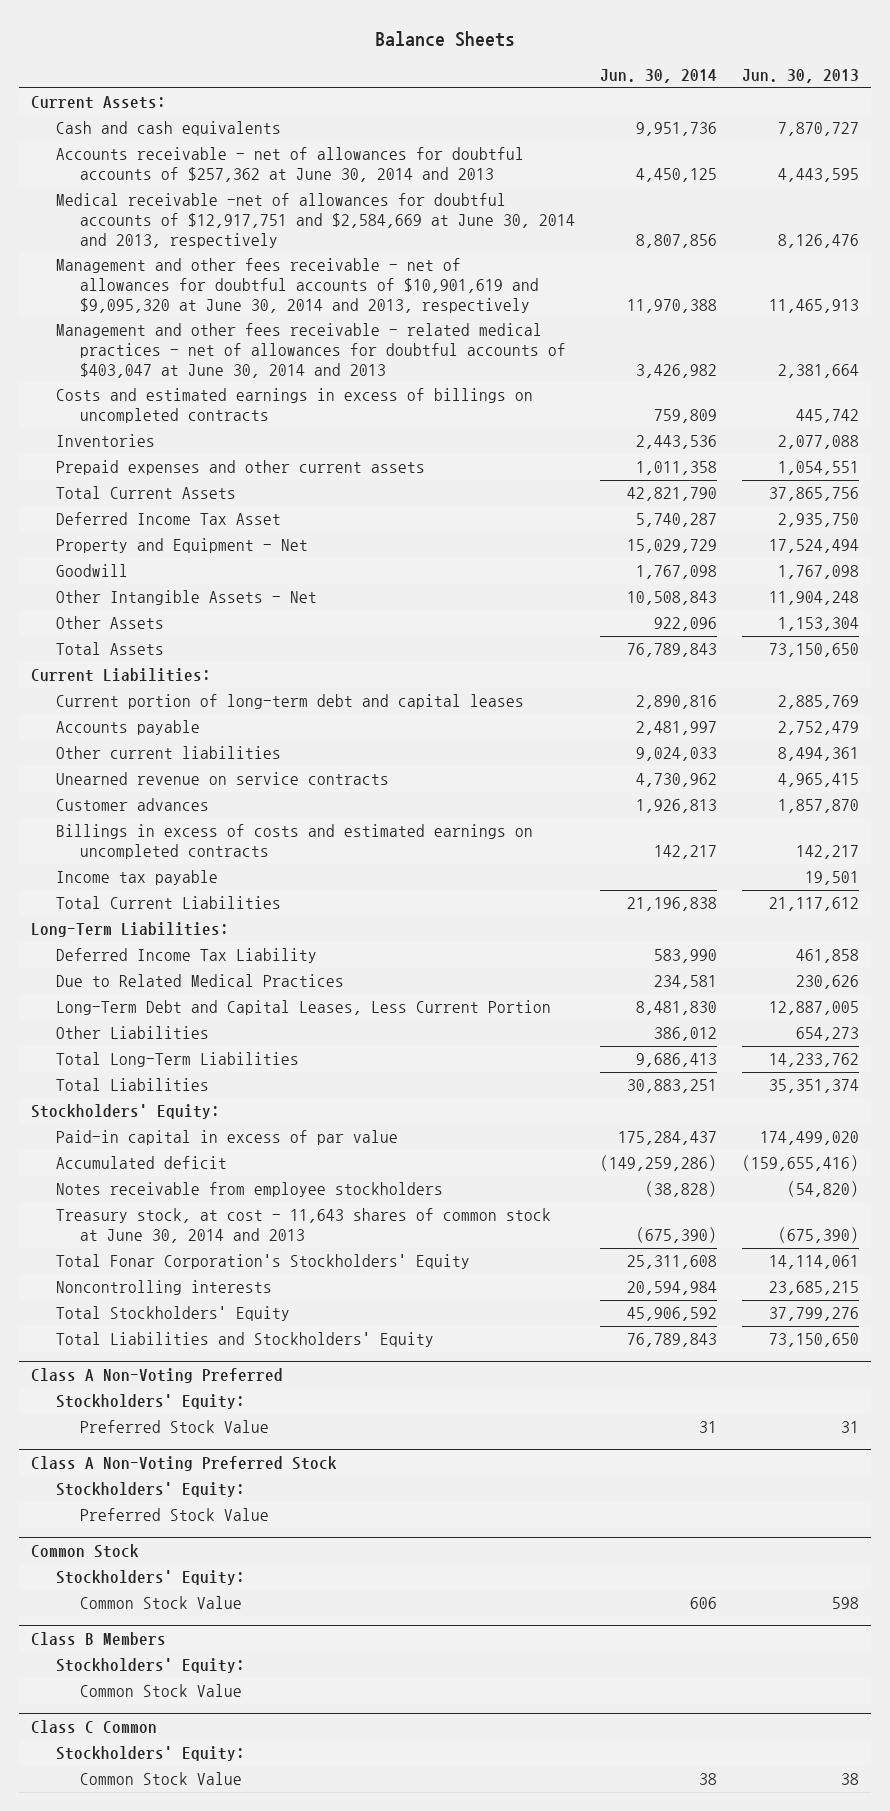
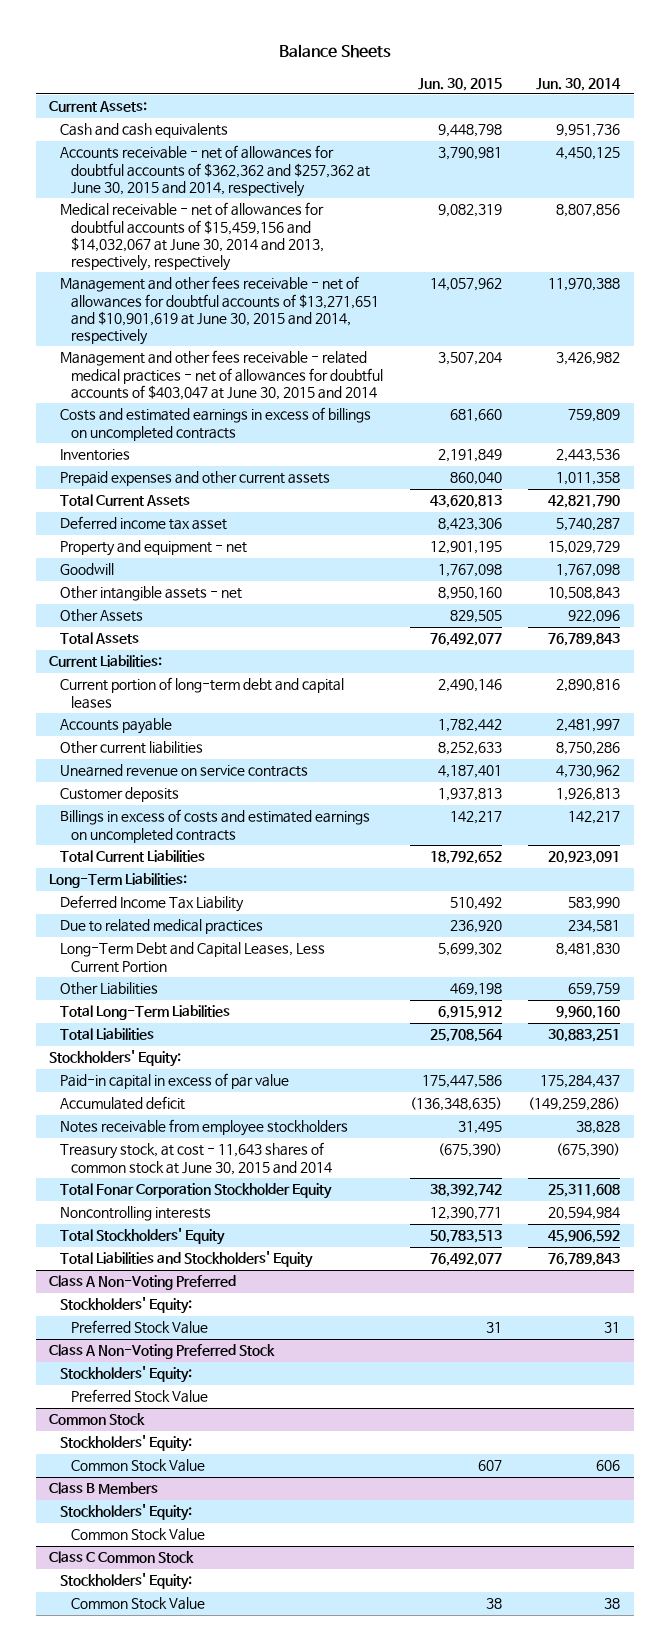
[741,69,859,84] Jun. 30, 2013 -> none
none -> [417,77,502,91] Jun. 30, 2015
[55,147,524,183] Accounts receivable - net of allowances for doubtful accounts of $257,362 at June 30, 2014 and 2013 -> [60,145,371,197] Accounts receivable - net of allowances for doubtful accounts of $362,362 and $257,362 at June 30, 2015 and 2014, respectively
[55,193,575,248] Medical receivable -net of allowances for doubtful accounts of $12,917,751 and $2,584,669 at June 30, 2014 and 2013, respectively -> [60,202,325,271] Medical receivable - net of allowances for doubtful accounts of $15,459,156 and $14,032,067 at June 30, 2014 and 2013, respectively, respectively
[55,258,539,313] Management and other fees receivable - net of allowances for doubtful accounts of $10,901,619 and $9,095,320 at June 30, 2014 and 2013, respectively -> [60,276,380,345] Management and other fees receivable - net of allowances for doubtful accounts of $13,271,651 and $10,901,619 at June 30, 2015 and 2014, respectively
[55,323,566,378] Management and other fees receivable - related medical practices - net of allowances for doubtful accounts of $403,047 at June 30, 2014 and 2013 -> [60,350,384,400] Management and other fees receivable - related medical practices - net of allowances for doubtful accounts of $403,047 at June 30, 2015 and 2014
[55,512,281,526] Deferred Income Tax Asset -> [60,516,228,531] Deferred income tax asset
[55,538,308,554] Property and Equipment - Net -> [60,540,248,557] Property and equipment - net
[55,590,317,606] Other Intangible Assets - Net -> [60,586,243,602] Other intangible assets - net
[635,747,717,762] 9,024,033 -> [556,742,621,756] 8,750,286
[55,798,209,812] Customer advances -> [60,787,180,803] Customer deposits
[55,870,218,886] Income tax payable -> none
[626,897,717,912] 21,196,838 -> [548,851,621,865] 20,923,091
[55,974,344,988] Due to Related Medical Practices -> [60,919,264,935] Due to related medical practices
[653,1027,717,1042] 386,012 -> [568,983,621,997] 659,759
[635,1053,717,1068] 9,686,413 -> [556,1006,621,1020] 9,960,160
[644,1181,717,1198] (38,828) -> [576,1121,621,1135] 38,828
[55,1208,551,1244] Treasury stock, at cost - 11,643 shares of common stock at June 30, 2014 and 2013 -> [60,1142,333,1175] Treasury stock, at cost - 11,643 shares of common stock at June 30, 2015 and 2014
[55,1254,470,1270] Total Fonar Corporation's Stockholders' Equity -> [60,1183,333,1200] Total Fonar Corporation Stockholder Equity
[31,1720,158,1734] Class C Common -> [48,1551,194,1564] Class C Common Stock

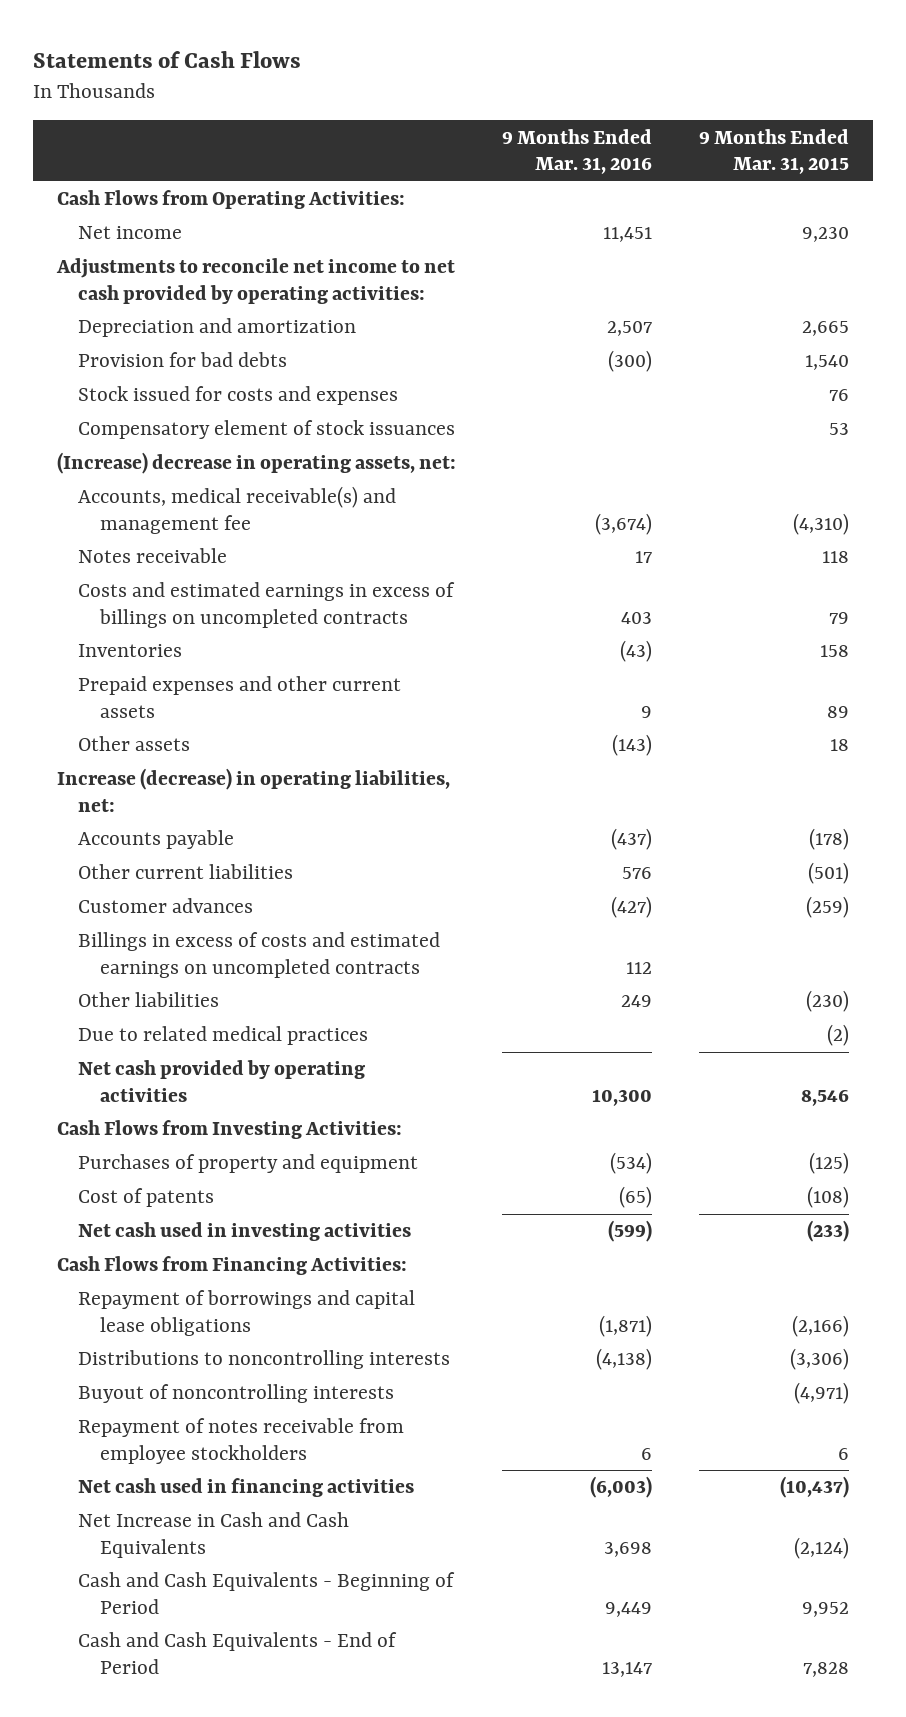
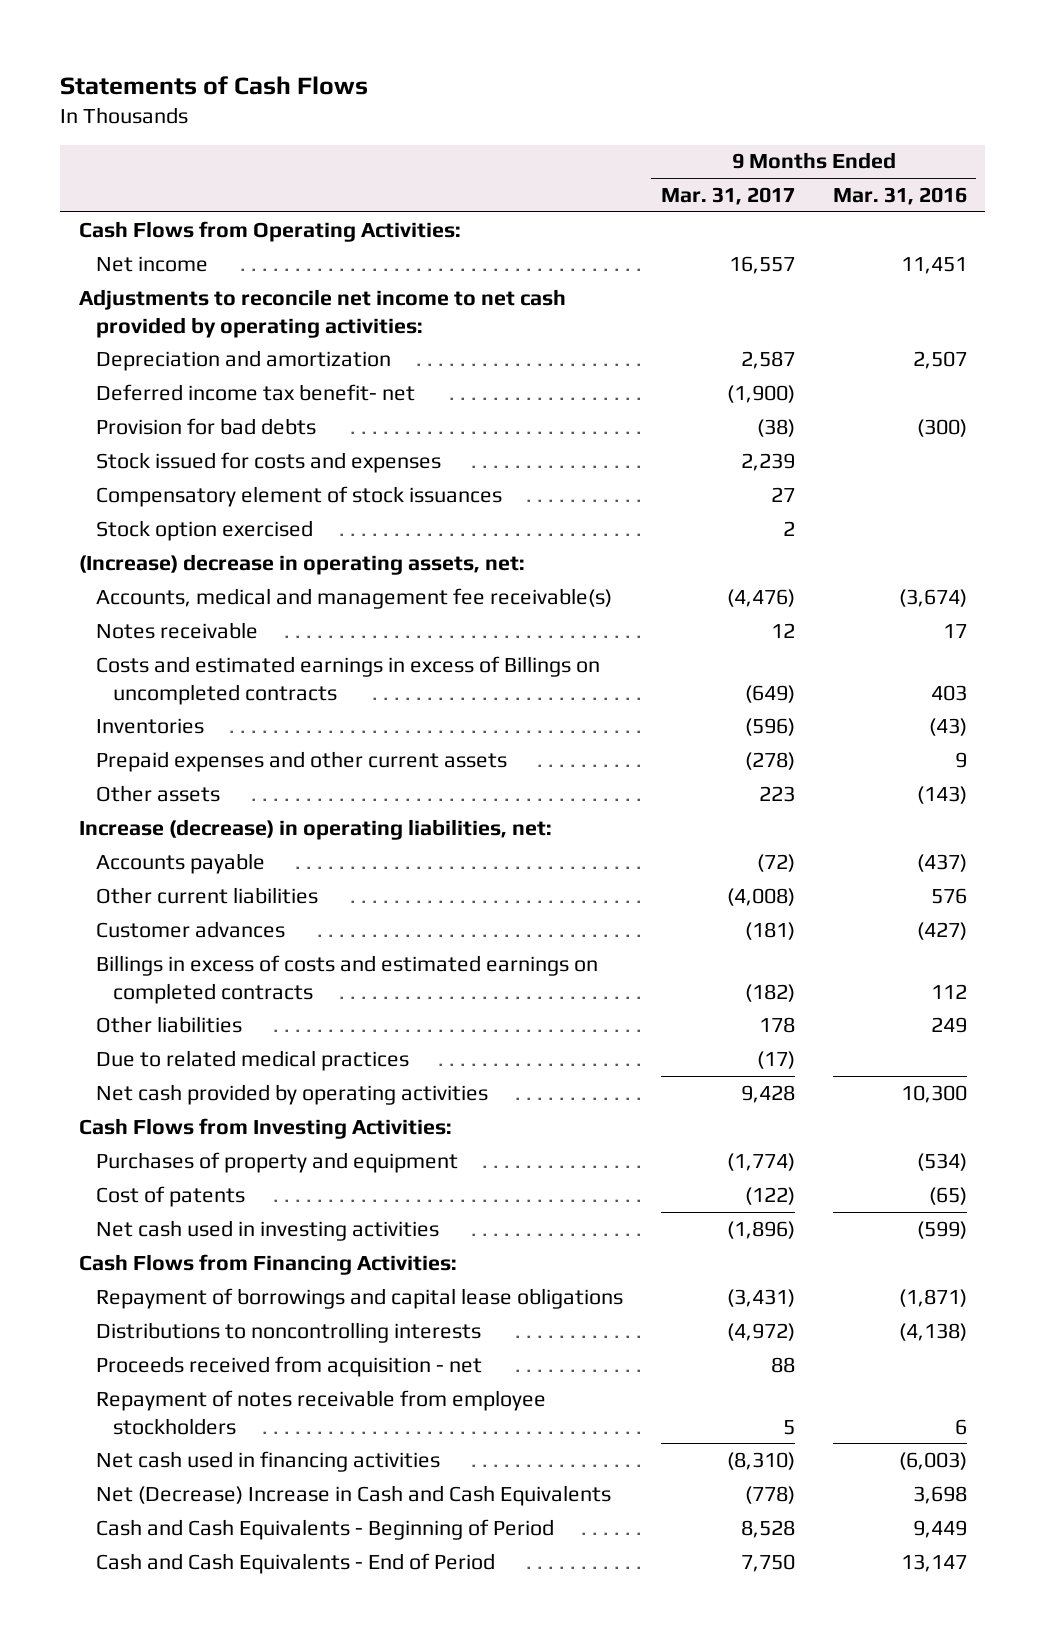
[699,128,850,174] 9 Months Ended Mar. 31, 2015 -> none
none -> [660,186,795,205] Mar. 31, 2017
none -> [96,383,416,401] Deferred income tax benefit- net
none -> [96,519,314,541] Stock option exercised
[78,486,397,534] Accounts, medical receivable(s) and management fee -> [96,587,613,609] Accounts, medical and management fee receivable(s)
[78,582,456,628] Costs and estimated earnings in excess of billings on uncompleted contracts -> [96,655,601,705] Costs and estimated earnings in excess of Billings on uncompleted contracts
[78,932,441,978] Billings in excess of costs and estimated earnings on uncompleted contracts -> [96,954,599,1004] Billings in excess of costs and estimated earnings on completed contracts
[78,1384,395,1404] Buyout of noncontrolling interests -> none
none -> [96,1355,483,1377] Proceeds received from acquisition - net
[78,1512,350,1558] Net Increase in Cash and Cash Equivalents -> [96,1484,612,1506] Net (Decrease) Increase in Cash and Cash Equivalents

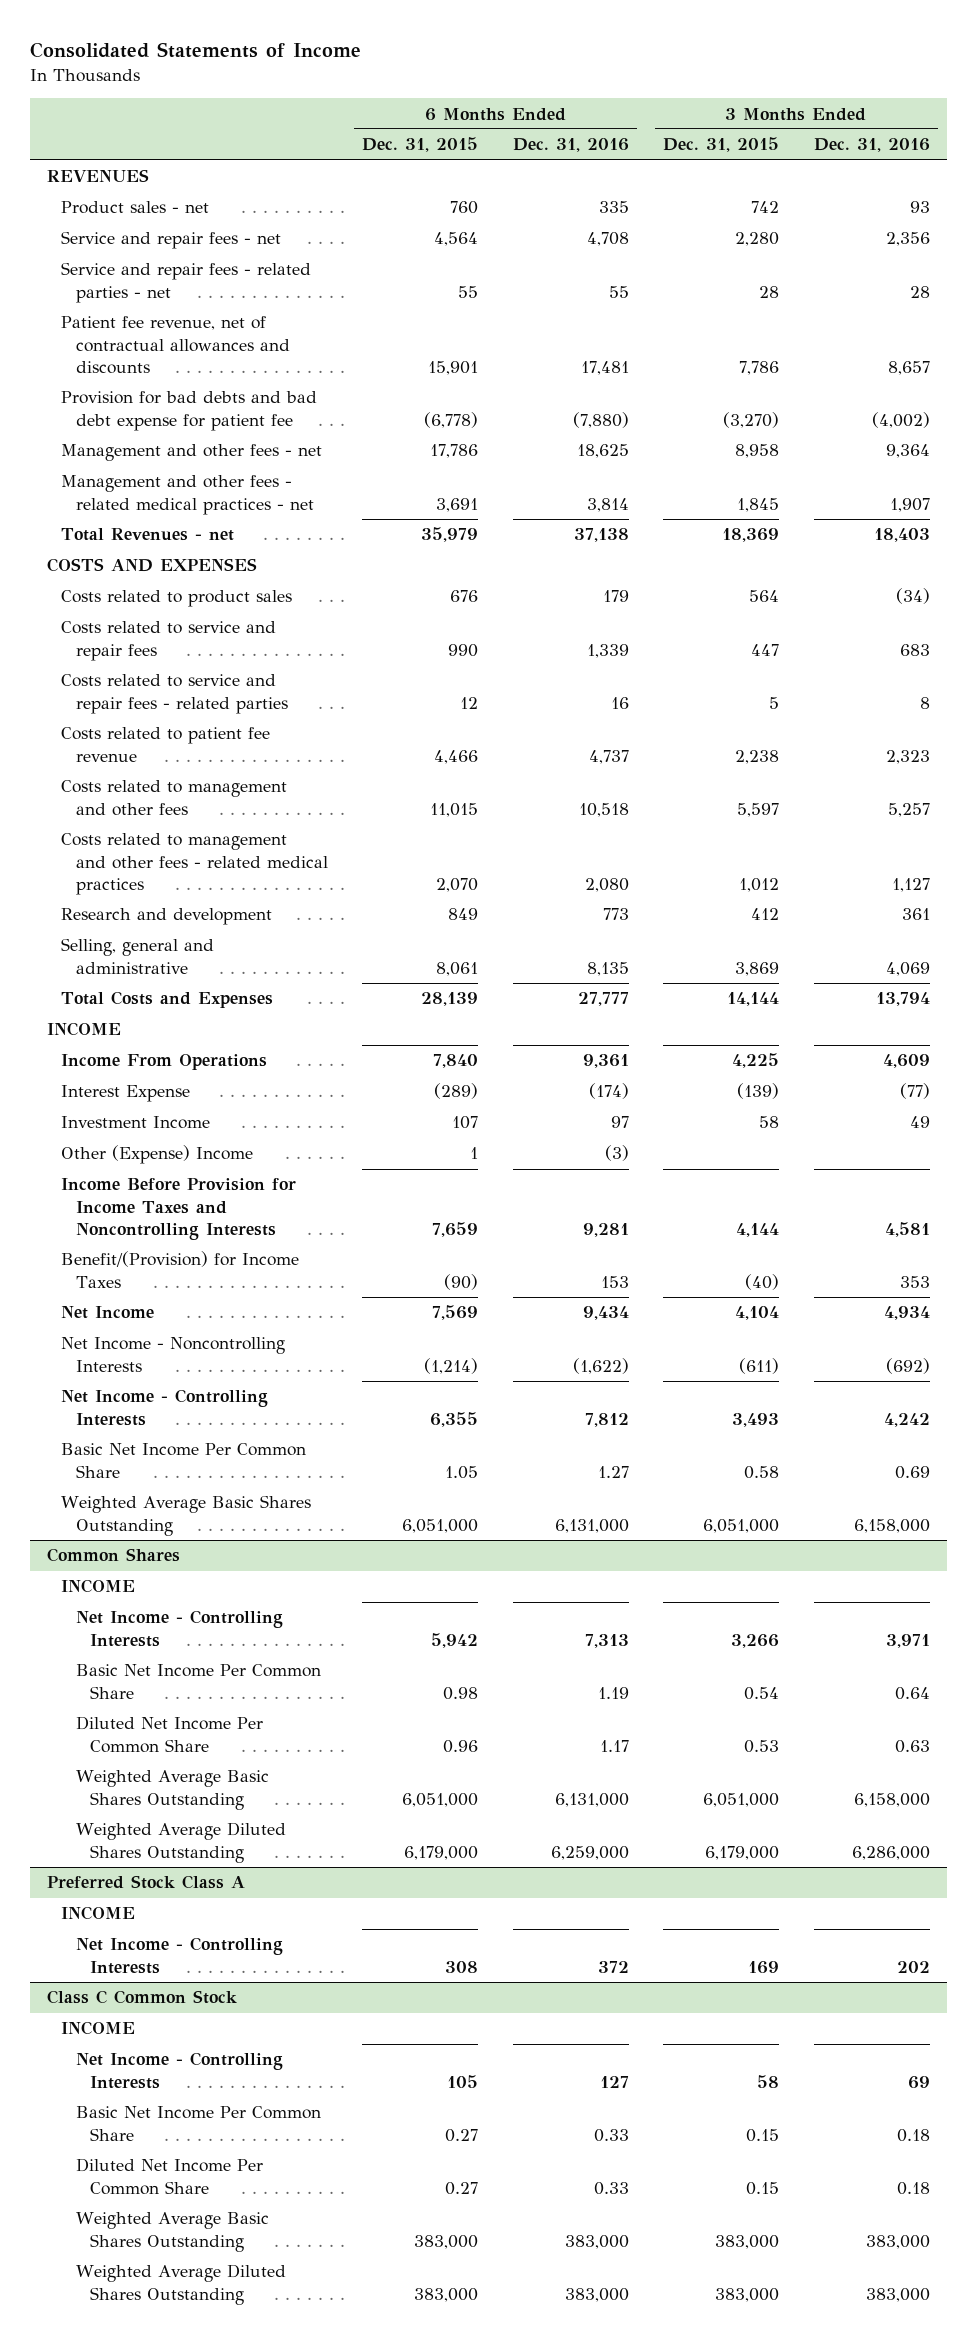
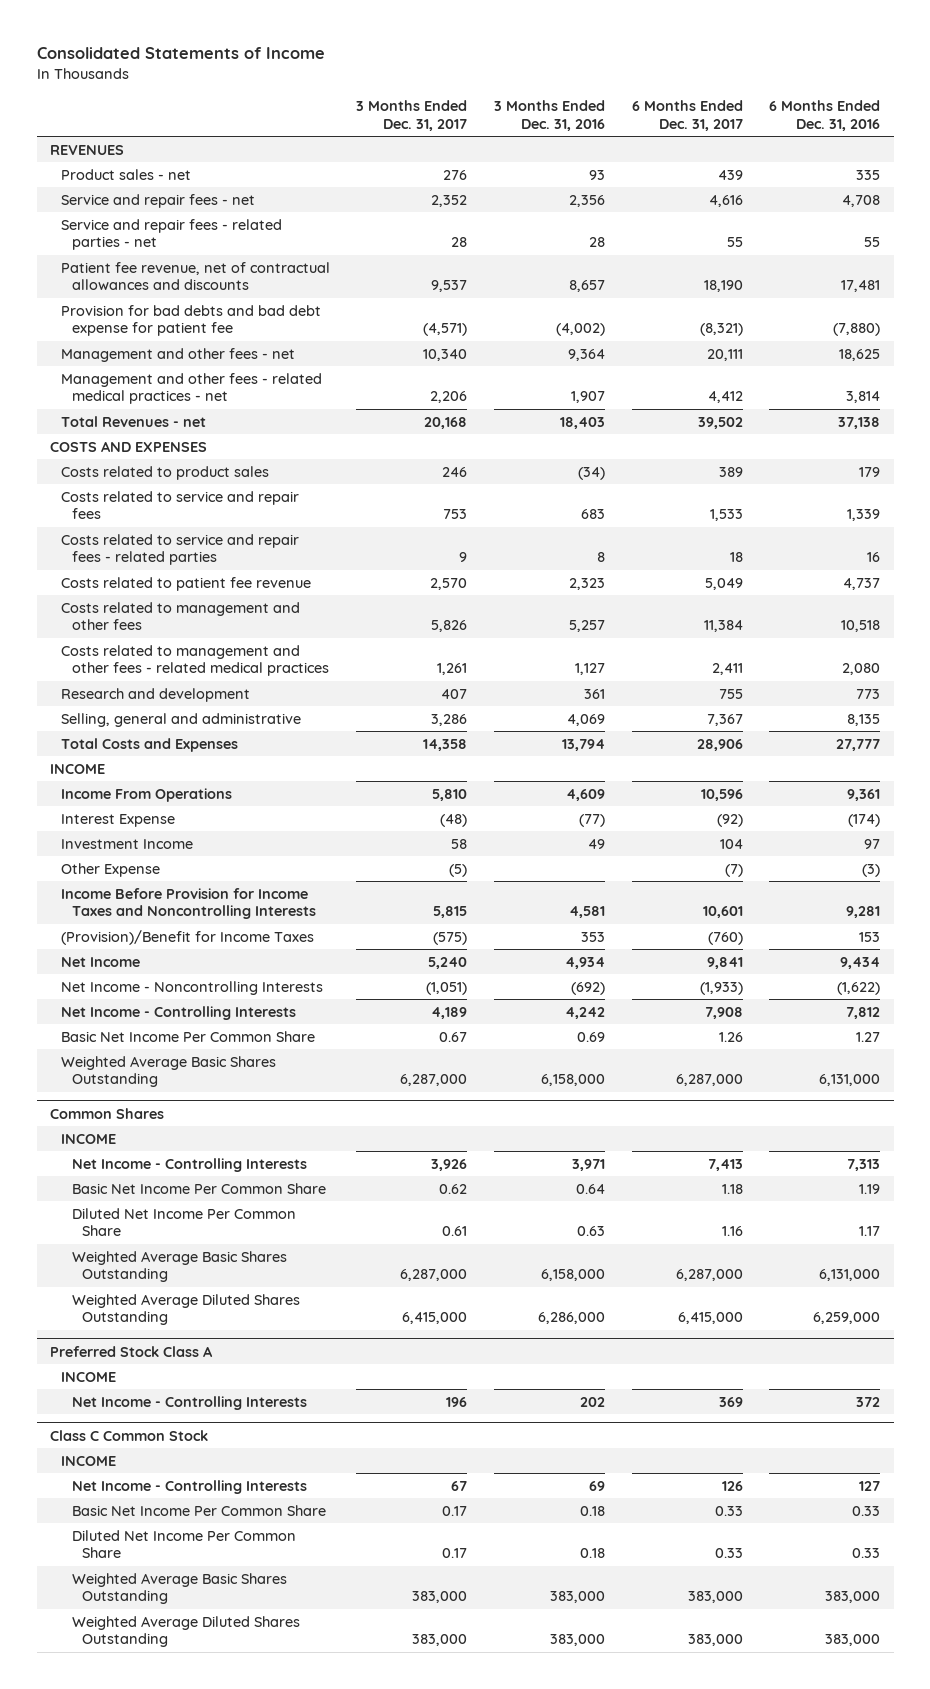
[362,137,479,153] Dec. 31, 2015 -> none
[663,137,780,153] Dec. 31, 2015 -> none
none -> [356,100,468,132] 3 Months Ended Dec. 31, 2017
none -> [631,100,743,132] 6 Months Ended Dec. 31, 2017
[61,1145,254,1165] Other (Expense) Income -> [60,862,160,877] Other Expense
[61,1251,300,1288] Benefit/(Provision) for Income Taxes -> [60,929,314,945] (Provision)/Benefit for Income Taxes

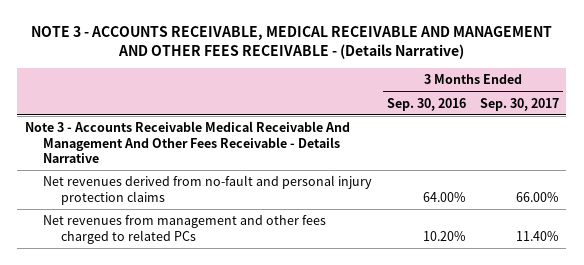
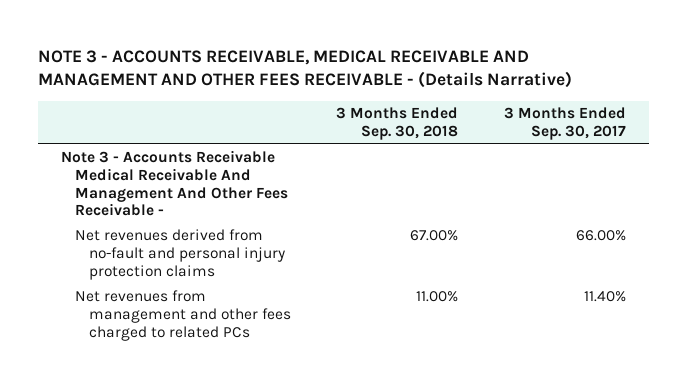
[386,97,466,111] Sep. 30, 2016 -> none
none -> [336,107,459,140] 3 Months Ended Sep. 30, 2018
[24,121,350,164] Note 3 - Accounts Receivable Medical Receivable And Management And Other Fees Receivable - Details Narrative -> [60,150,288,217] Note 3 - Accounts Receivable Medical Receivable And Management And Other Fees Receivable -

